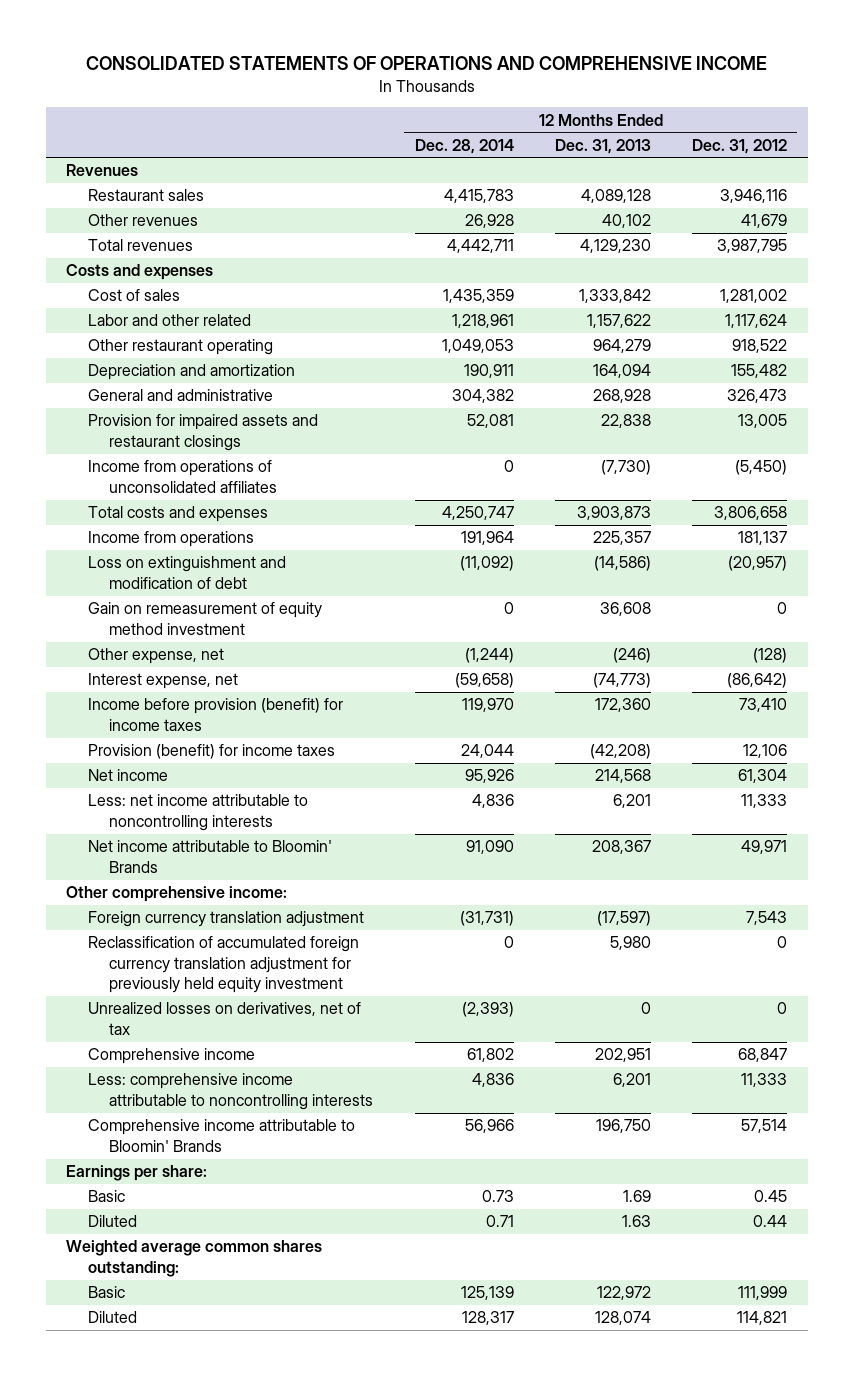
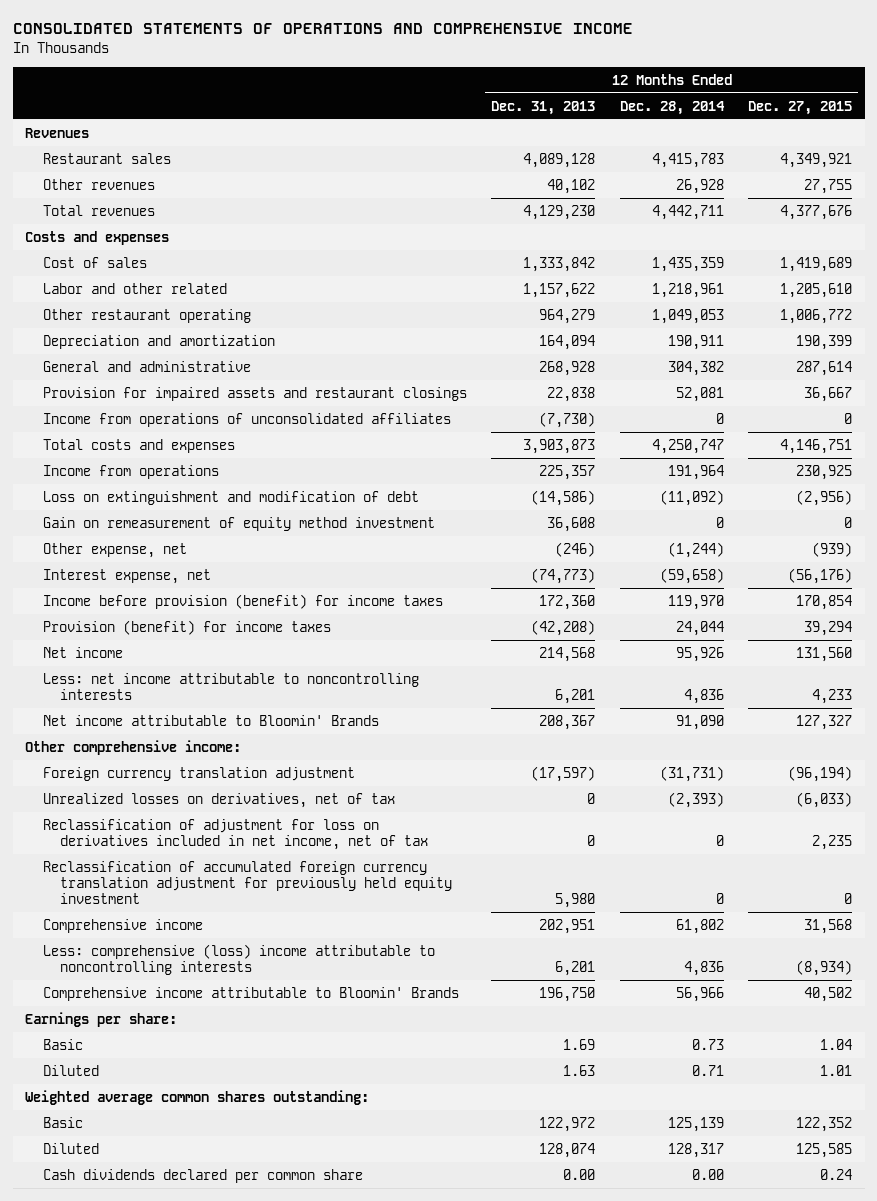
[691,138,787,154] Dec. 31, 2012 -> none
none -> [748,100,853,115] Dec. 27, 2015
none -> [42,818,429,850] Reclassification of adjustment for loss on derivatives included in net income, net of tax
[87,936,359,994] Reclassification of accumulated foreign currency translation adjustment for previously held equity investment -> [42,860,453,905] Reclassification of accumulated foreign currency translation adjustment for previously held equity investment
[87,1073,374,1110] Less: comprehensive income attributable to noncontrolling interests -> [42,943,435,975] Less: comprehensive (loss) income attributable to noncontrolling interests
none -> [42,1168,363,1183] Cash dividends declared per common share

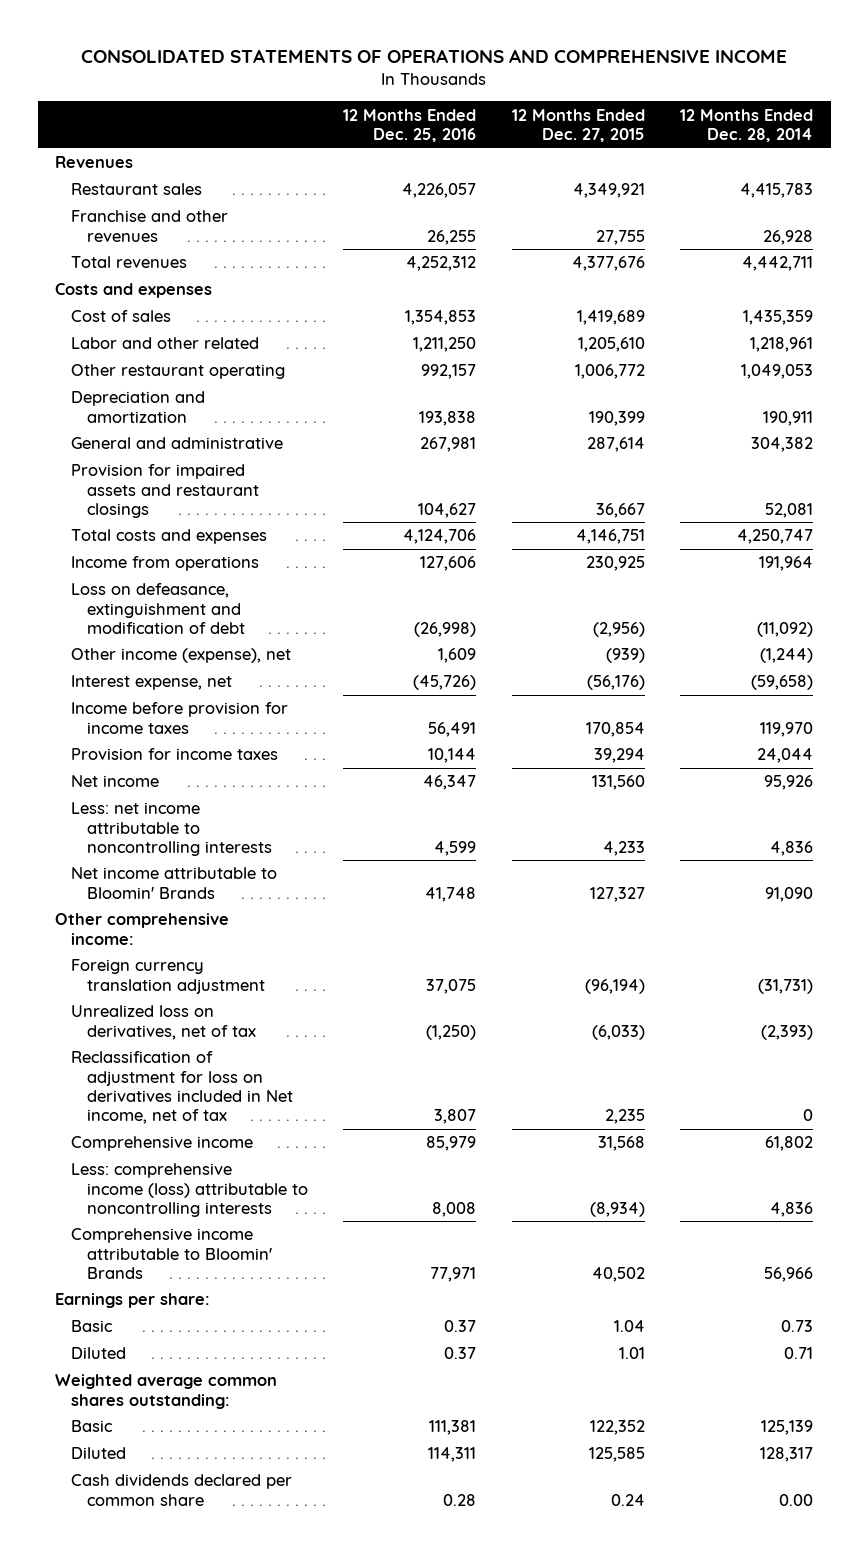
[491,100,596,115] Dec. 31, 2013 -> none
none -> [343,108,477,142] 12 Months Ended Dec. 25, 2016
[42,178,155,190] Other revenues -> [71,210,229,242] Franchise and other revenues
[42,412,451,427] Income from operations of unconsolidated affiliates -> none
[42,516,435,531] Gain on remeasurement of equity method investment -> none
[42,490,419,505] Loss on extinguishment and modification of debt -> [71,583,246,634] Loss on defeasance, extinguishment and modification of debt
[42,542,187,558] Other expense, net -> [71,648,292,664] Other income (expense), net
[42,593,443,609] Income before provision (benefit) for income taxes -> [71,702,289,734] Income before provision for income taxes
[42,619,331,635] Provision (benefit) for income taxes -> [71,748,279,761] Provision for income taxes
[42,860,453,905] Reclassification of accumulated foreign currency translation adjustment for previously held equity investment -> none
[42,792,395,808] Unrealized losses on derivatives, net of tax -> [71,1005,257,1040] Unrealized loss on derivatives, net of tax
[42,818,429,850] Reclassification of adjustment for loss on derivatives included in net income, net of tax -> [71,1051,294,1124] Reclassification of adjustment for loss on derivatives included in Net income, net of tax
[42,943,435,975] Less: comprehensive (loss) income attributable to noncontrolling interests -> [71,1163,309,1217] Less: comprehensive income (loss) attributable to noncontrolling interests

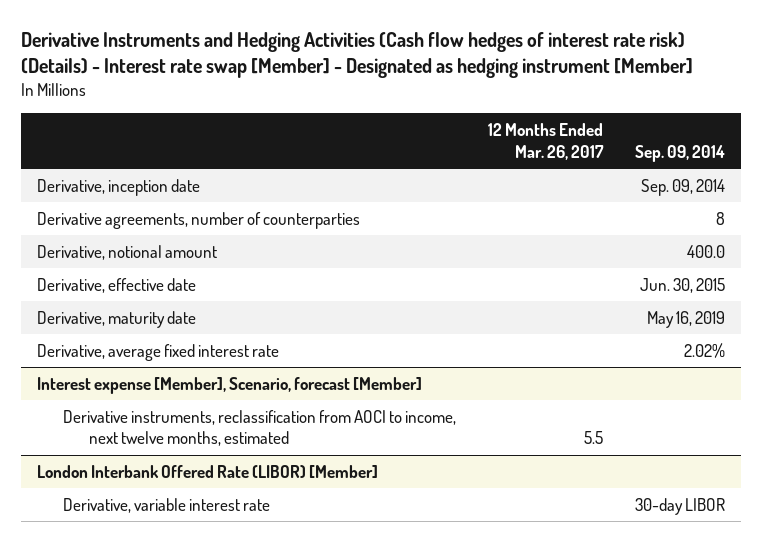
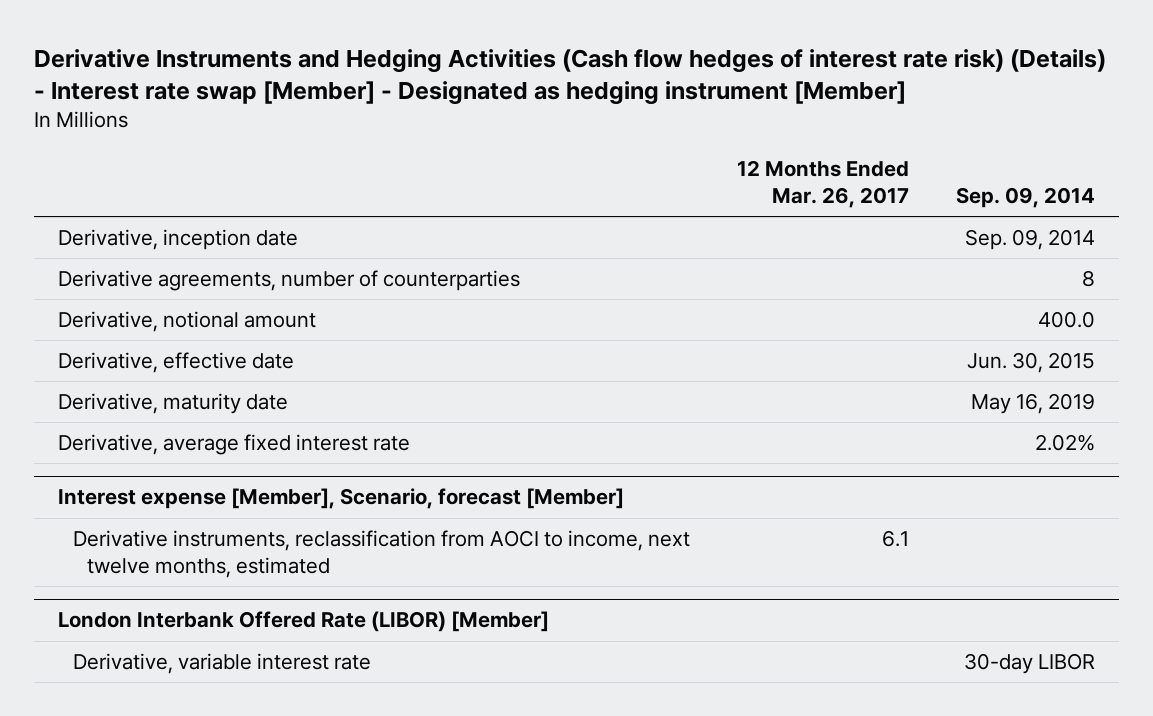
[583,431,603,445] 5.5 -> [881,530,909,548] 6.1

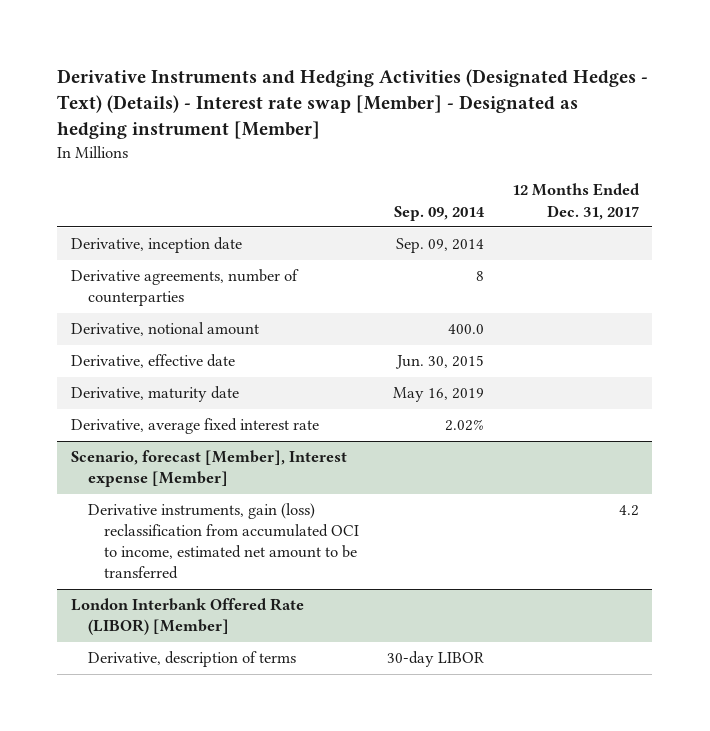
[34,48,1107,106] Derivative Instruments and Hedging Activities (Cash flow hedges of interest rate risk) (Details) - Interest rate swap [Member] - Designated as hedging instrument [Member] -> [57,69,649,140] Derivative Instruments and Hedging Activities (Designated Hedges - Text) (Details) - Interest rate swap [Member] - Designated as hedging instrument [Member]
[736,160,909,209] 12 Months Ended Mar. 26, 2017 -> none
none -> [511,183,640,220] 12 Months Ended Dec. 31, 2017
[57,488,624,510] Interest expense [Member], Scenario, forecast [Member] -> [71,450,348,488] Scenario, forecast [Member], Interest expense [Member]
[72,530,690,578] Derivative instruments, reclassification from AOCI to income, next twelve months, estimated -> [87,503,360,580] Derivative instruments, gain (loss) reclassification from accumulated OCI to income, estimated net amount to be transferred
[72,653,371,675] Derivative, variable interest rate -> [87,651,296,668] Derivative, description of terms

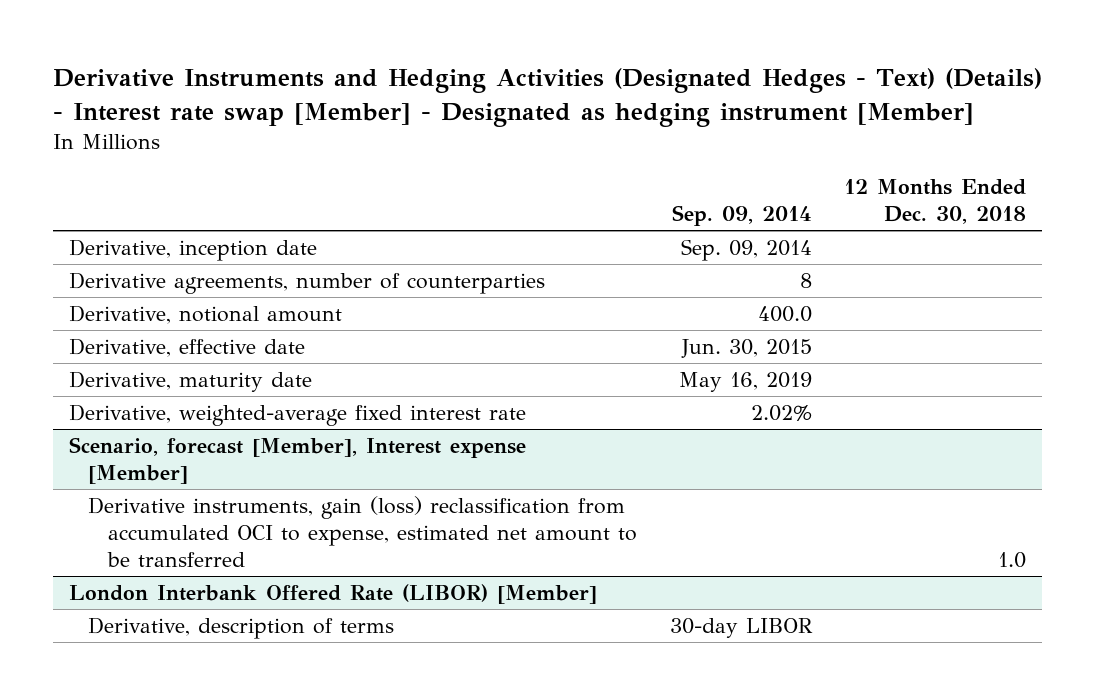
[511,183,640,220] 12 Months Ended Dec. 31, 2017 -> none
none -> [844,179,1027,225] 12 Months Ended Dec. 30, 2018
[71,418,320,435] Derivative, average fixed interest rate -> [68,403,526,426] Derivative, weighted-average fixed interest rate
[87,503,360,580] Derivative instruments, gain (loss) reclassification from accumulated OCI to income, estimated net amount to be transferred -> [88,495,638,567] Derivative instruments, gain (loss) reclassification from accumulated OCI to expense, estimated net amount to be transferred

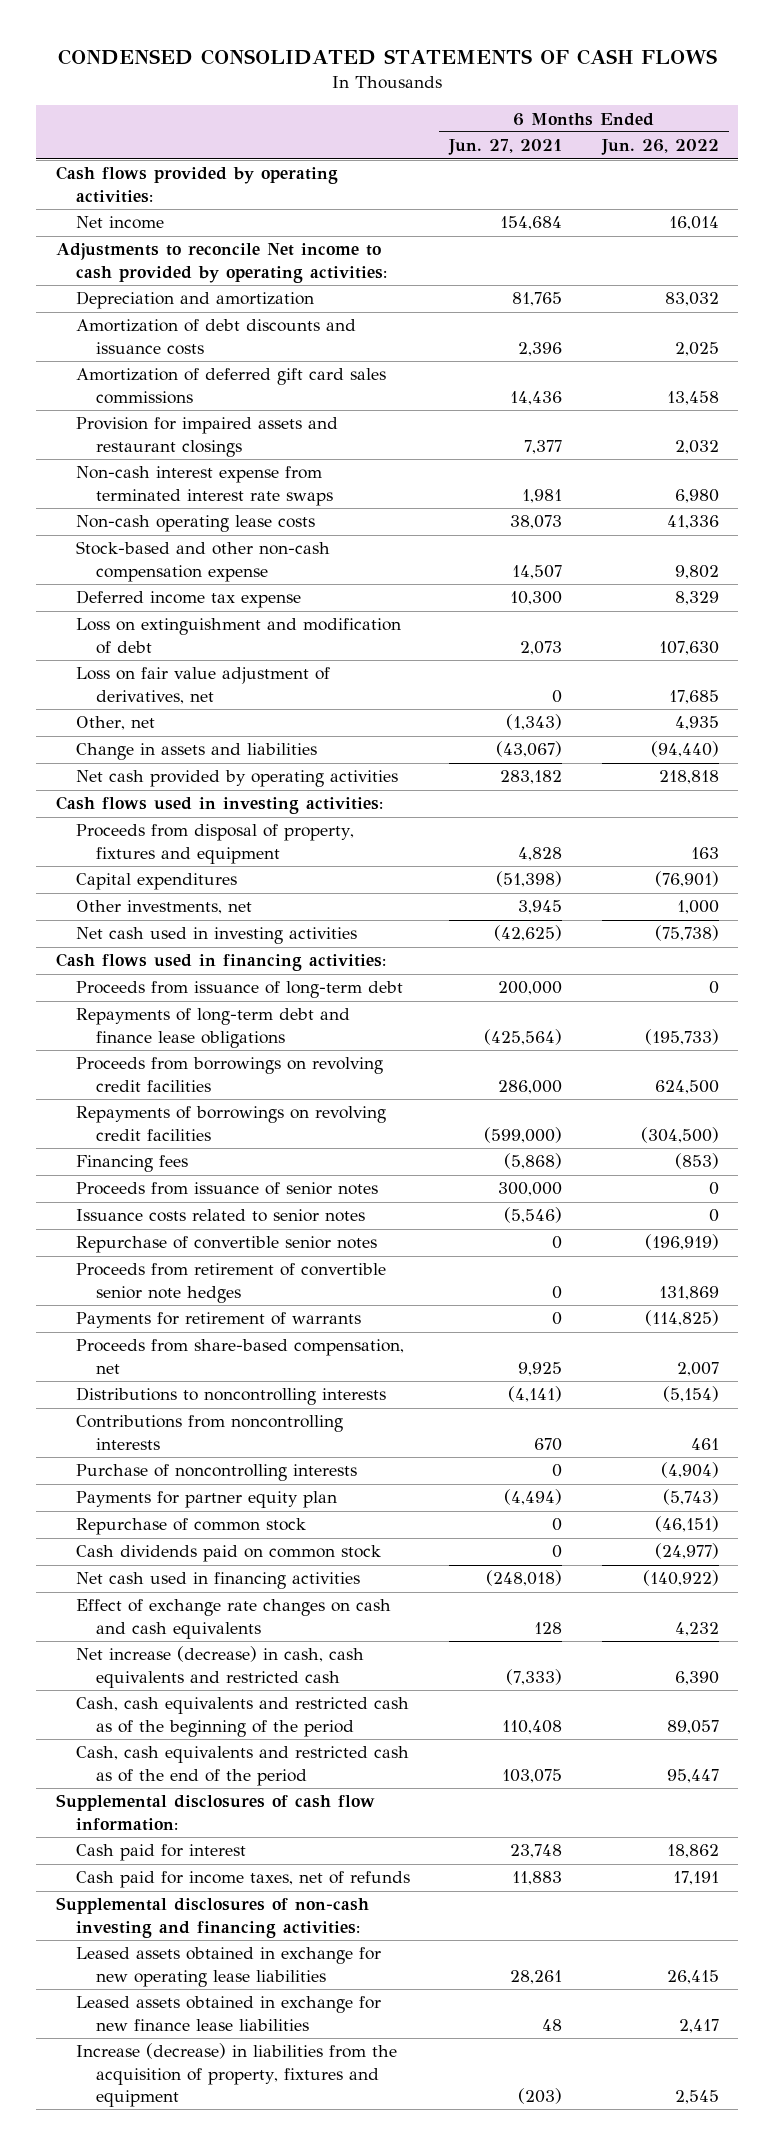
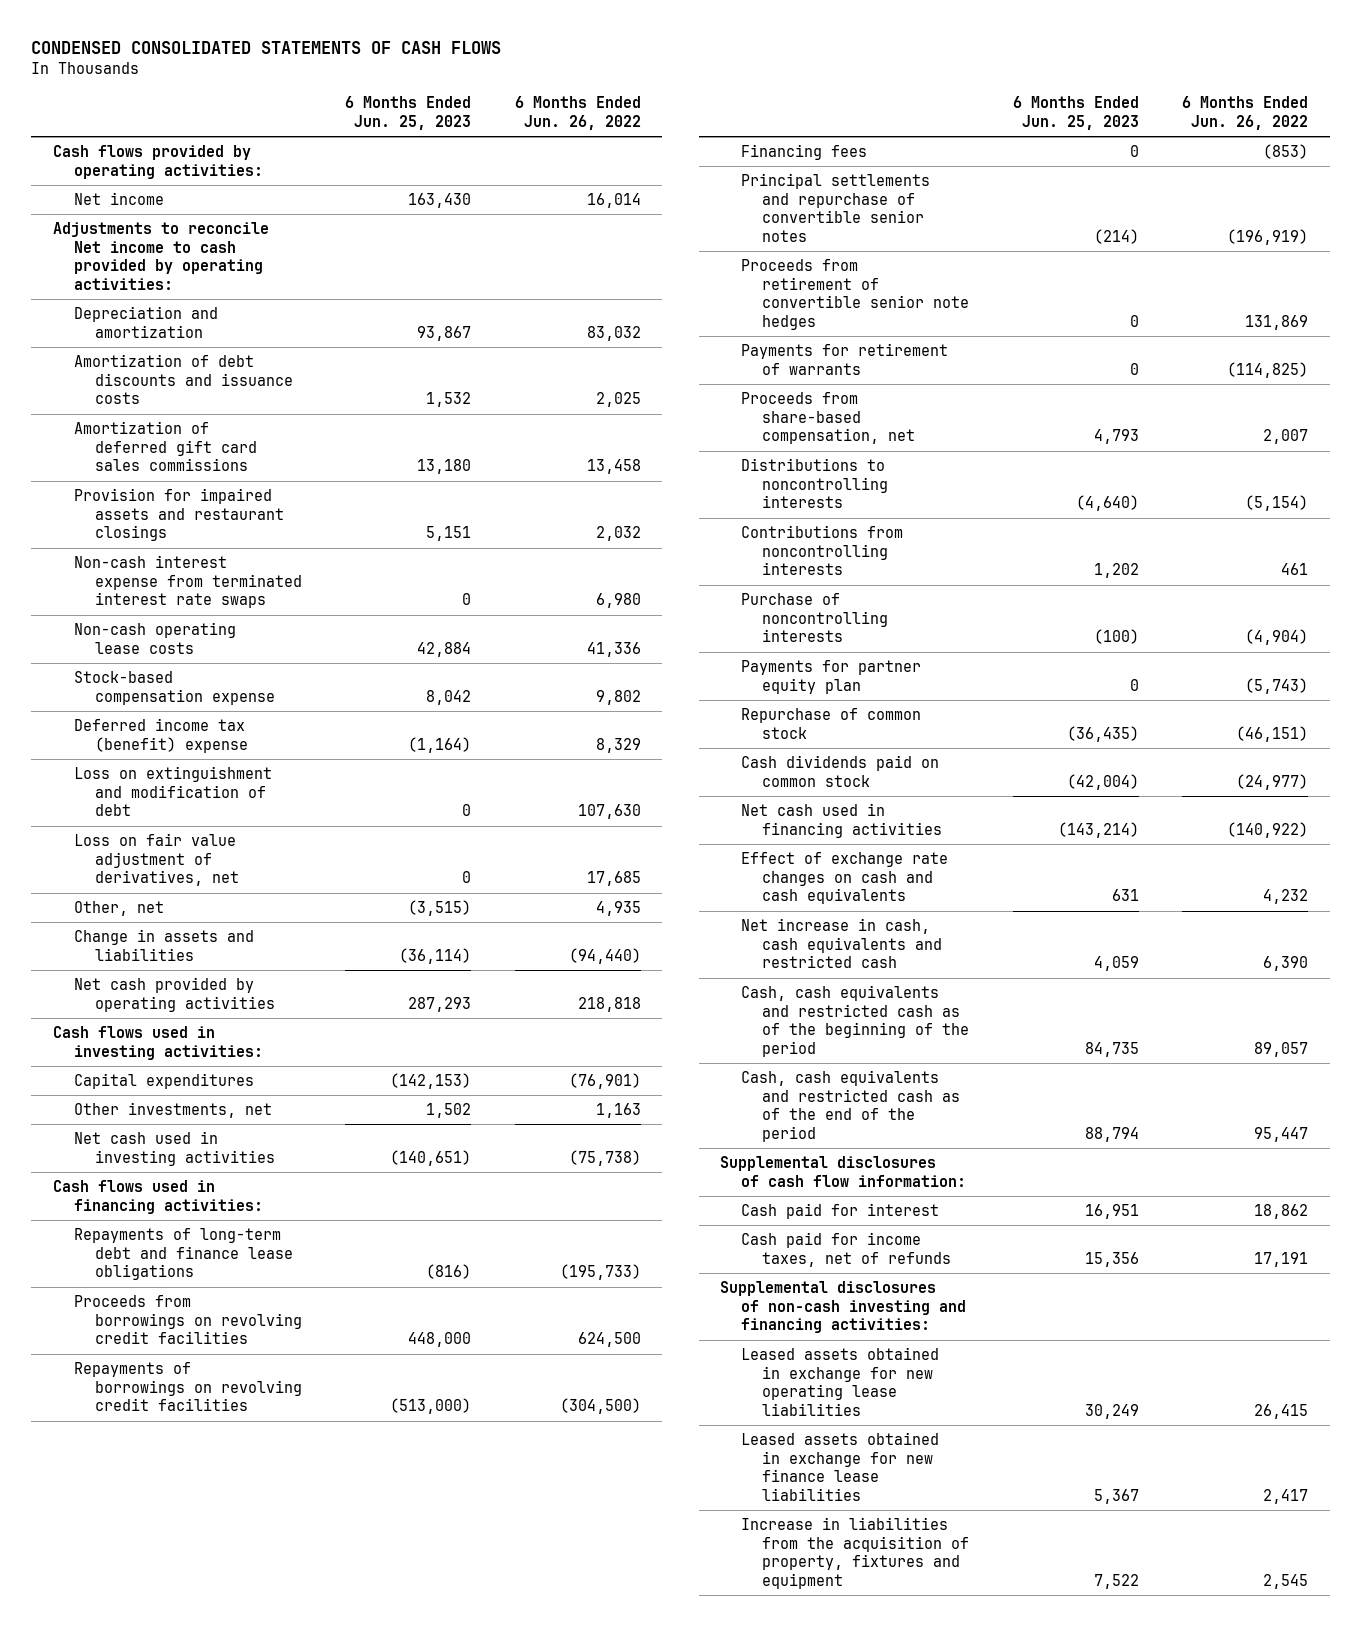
[448,139,563,156] Jun. 27, 2021 -> none
none -> [345,96,472,130] 6 Months Ended Jun. 25, 2023
[75,541,330,582] Stock-based and other non-cash compensation expense -> [74,670,276,705] Stock-based compensation expense
[75,590,301,609] Deferred income tax expense -> [74,717,249,753] Deferred income tax (benefit) expense
[75,824,354,864] Proceeds from disposal of property, fixtures and equipment -> none
[676,900,719,915] 1,000 -> [595,1102,641,1118] 1,163
[75,981,403,999] Proceeds from issuance of long-term debt -> none
[75,1182,378,1196] Proceeds from issuance of senior notes -> none
[75,1209,365,1223] Issuance costs related to senior notes -> none
[75,1236,377,1254] Repurchase of convertible senior notes -> [741,172,931,243] Principal settlements and repurchase of convertible senior notes
[75,1646,364,1688] Net increase (decrease) in cash, cash equivalents and restricted cash -> [741,917,943,969] Net increase in cash, cash equivalents and restricted cash
[75,2043,397,2107] Increase (decrease) in liabilities from the acquisition of property, fixtures and equipment -> [741,1516,970,1590] Increase in liabilities from the acquisition of property, fixtures and equipment

